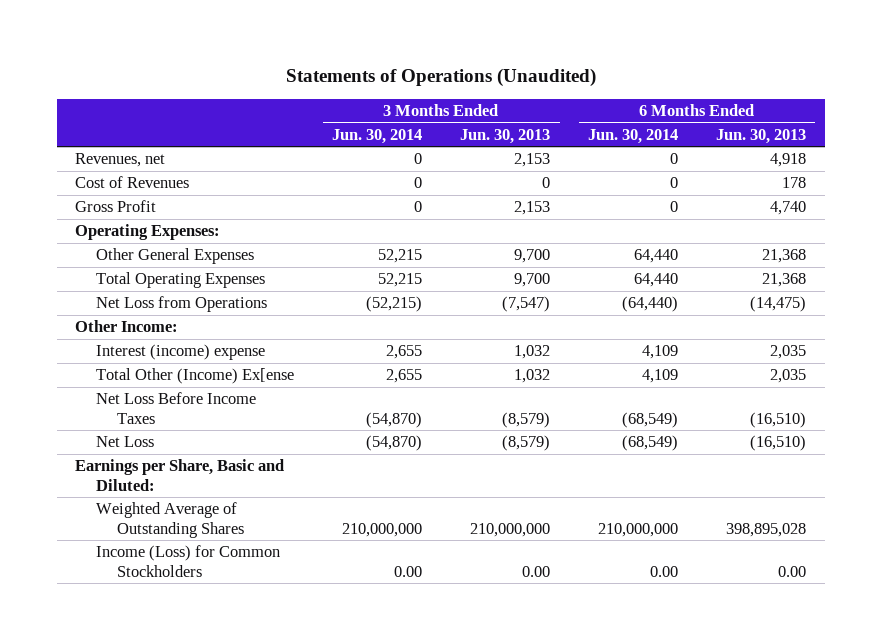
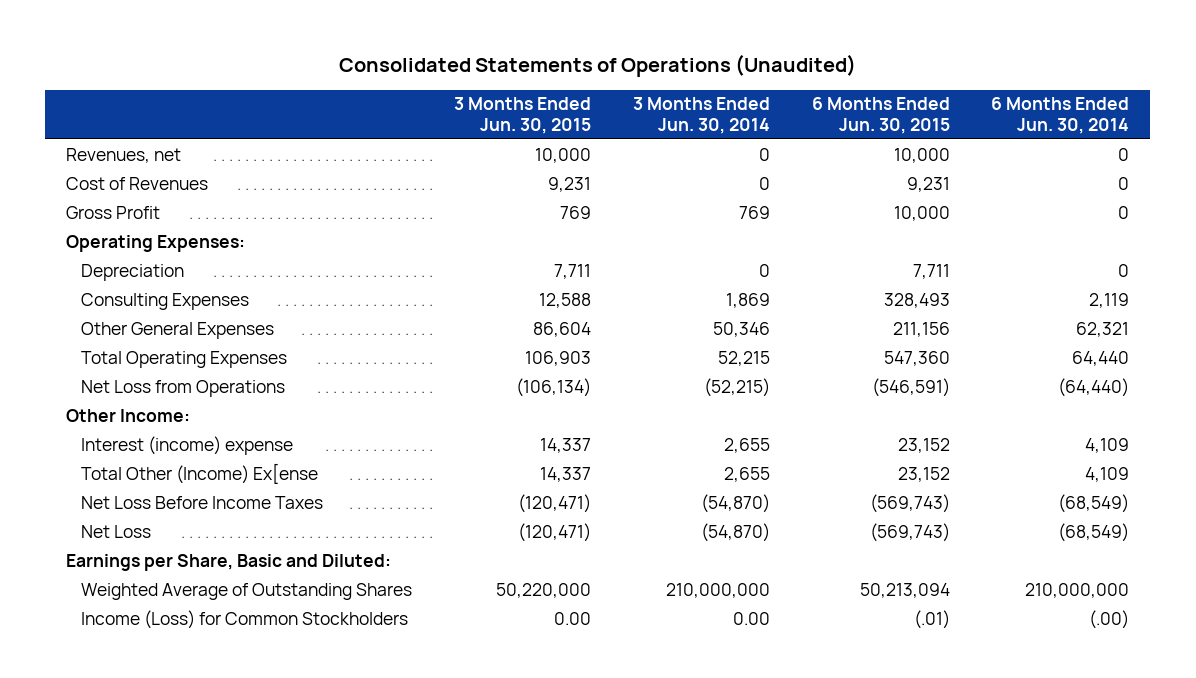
[285,68,596,88] Statements of Operations (Unaudited) -> [338,54,856,78] Consolidated Statements of Operations (Unaudited)
[460,128,551,144] Jun. 30, 2013 -> none
[715,128,806,144] Jun. 30, 2013 -> none
none -> [453,97,591,135] 3 Months Ended Jun. 30, 2015
none -> [811,97,950,135] 6 Months Ended Jun. 30, 2015
[414,201,423,213] 0 -> [738,205,770,219] 769
none -> [81,263,185,281] Depreciation
none -> [81,292,250,310] Consulting Expenses
[378,249,423,264] 52,215 -> [712,321,770,337] 50,346
[634,249,679,264] 64,440 -> [1076,321,1130,337] 62,321
[650,565,679,577] 0.00 -> [1089,609,1130,629] (.00)

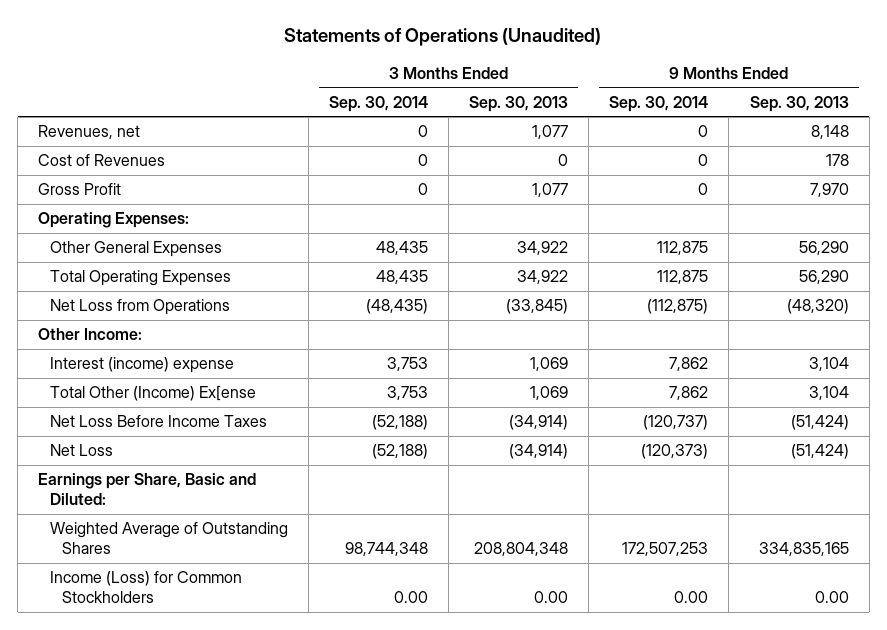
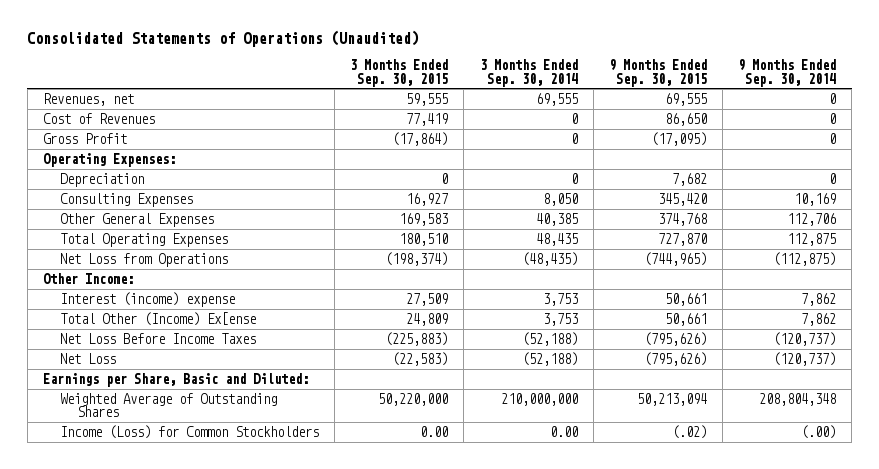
[284,28,602,47] Statements of Operations (Unaudited) -> [27,30,420,48] Consolidated Statements of Operations (Unaudited)
[469,95,569,112] Sep. 30, 2013 -> none
[749,95,849,112] Sep. 30, 2013 -> none
none -> [350,59,449,87] 3 Months Ended Sep. 30, 2015
none -> [608,59,707,87] 9 Months Ended Sep. 30, 2015
[418,125,429,138] 0 -> [535,92,578,106] 69,555
none -> [59,172,144,187] Depreciation
none -> [59,192,193,207] Consulting Expenses
[376,241,429,256] 48,435 -> [535,212,578,226] 40,385
[657,241,709,256] 112,875 -> [787,212,837,226] 112,706
[641,444,709,460] (120,373) -> [773,351,837,366] (120,737)
[345,542,429,557] 98,744,348 -> [500,392,578,406] 210,000,000
[622,542,709,557] 172,507,253 -> [759,392,837,406] 208,804,348
[674,591,709,604] 0.00 -> [801,424,837,439] (.00)

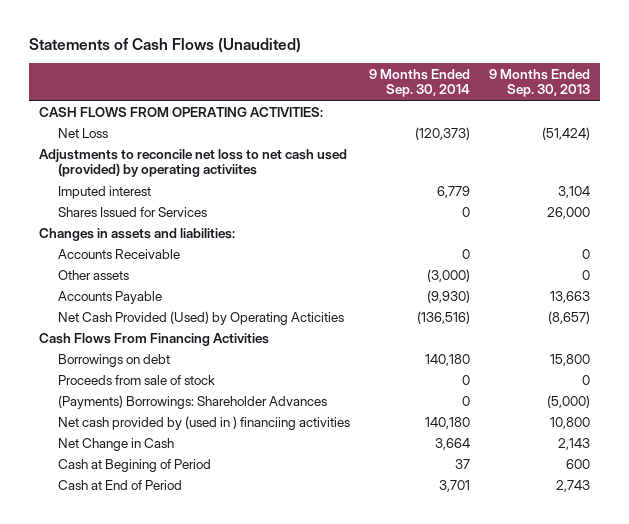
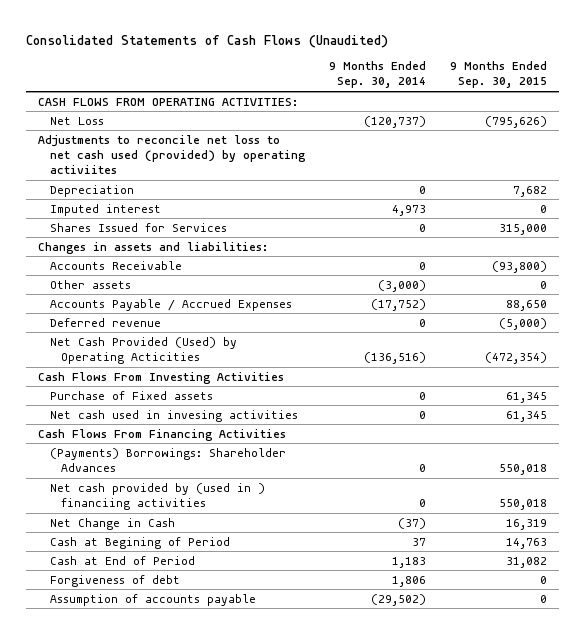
[29,38,302,54] Statements of Cash Flows (Unaudited) -> [26,34,389,48] Consolidated Statements of Cash Flows (Unaudited)
[489,68,591,98] 9 Months Ended Sep. 30, 2013 -> none
none -> [449,61,547,89] 9 Months Ended Sep. 30, 2015
[415,126,471,140] (120,373) -> [363,115,426,128] (120,737)
none -> [49,184,134,197] Depreciation
[437,185,471,198] 6,779 -> [391,204,426,216] 4,973
[58,290,163,304] Accounts Payable -> [49,298,292,311] Accounts Payable / Accrued Expenses
[427,289,471,303] (9,930) -> [370,298,426,311] (17,752)
none -> [49,317,161,327] Deferred revenue
none -> [38,371,285,384] Cash Flows From Investing Activities
none -> [49,390,213,400] Purchase of Fixed assets
none -> [49,409,298,422] Net cash used in invesing activities
[58,353,171,367] Borrowings on debt -> none
[58,374,216,385] Proceeds from sale of stock -> none
[425,416,471,429] 140,180 -> [418,498,426,507] 0
[435,437,471,450] 3,664 -> [397,517,426,529] (37)
[439,479,471,492] 3,701 -> [391,556,426,568] 1,183
none -> [49,574,180,587] Forgiveness of debt
none -> [49,593,256,606] Assumption of accounts payable

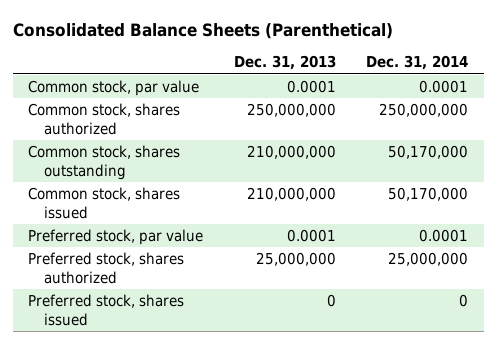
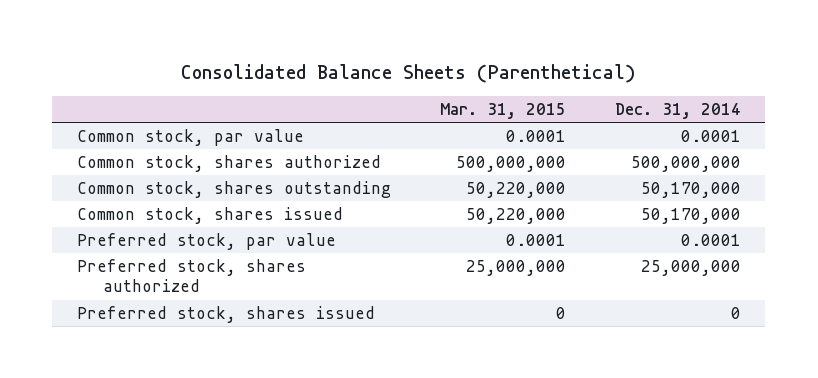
[233,55,336,71] Dec. 31, 2013 -> none
none -> [439,103,566,120] Mar. 31, 2015
[379,102,469,117] 250,000,000 -> [630,156,741,173] 500,000,000

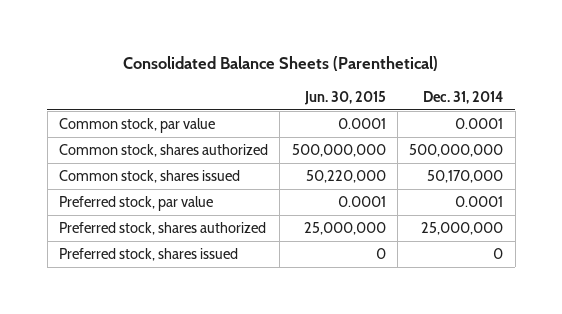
[439,103,566,120] Mar. 31, 2015 -> none
none -> [303,90,386,105] Jun. 30, 2015
[76,181,391,199] Common stock, shares outstanding -> none

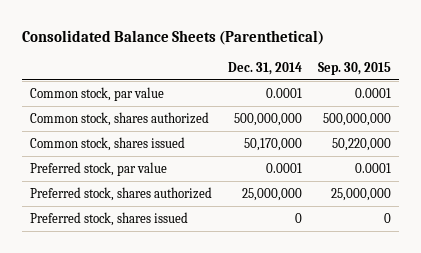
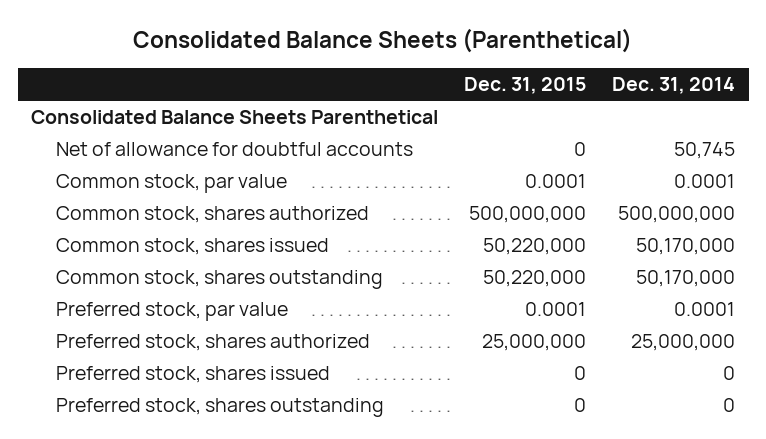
[318,61,392,75] Sep. 30, 2015 -> none
none -> [464,77,587,95] Dec. 31, 2015
none -> [30,110,438,125] Consolidated Balance Sheets Parenthetical
none -> [56,142,414,157] Net of allowance for doubtful accounts
none -> [56,270,384,290] Common stock, shares outstanding
none -> [56,398,385,418] Preferred stock, shares outstanding

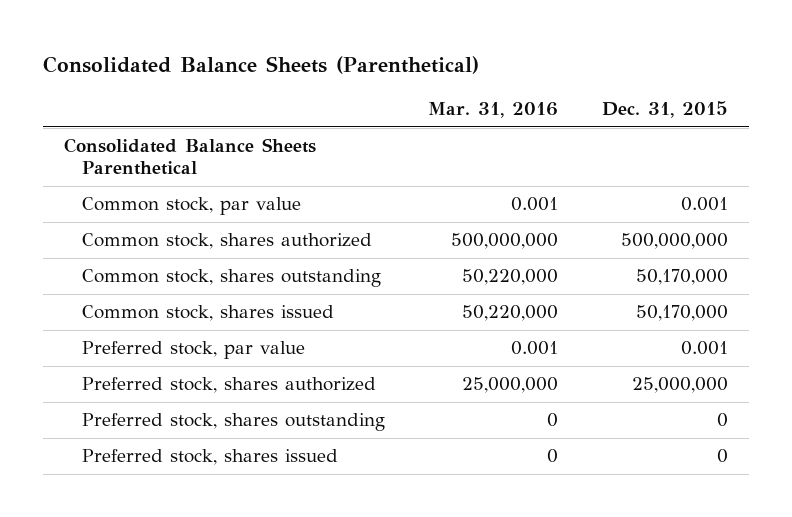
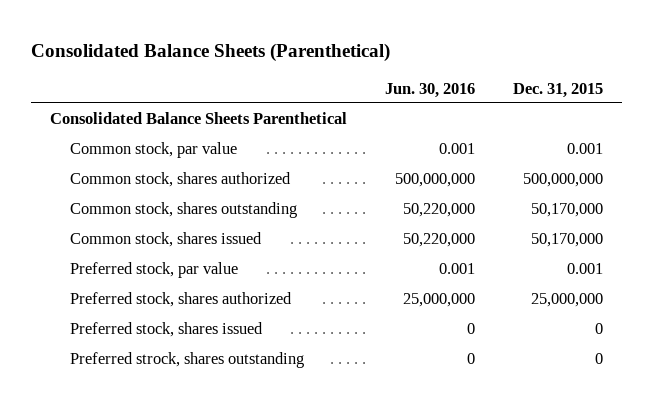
[428,102,559,119] Mar. 31, 2016 -> none
none -> [384,82,475,98] Jun. 30, 2016
[82,413,386,432] Preferred stock, shares outstanding -> none
none -> [69,352,304,369] Preferred strock, shares outstanding

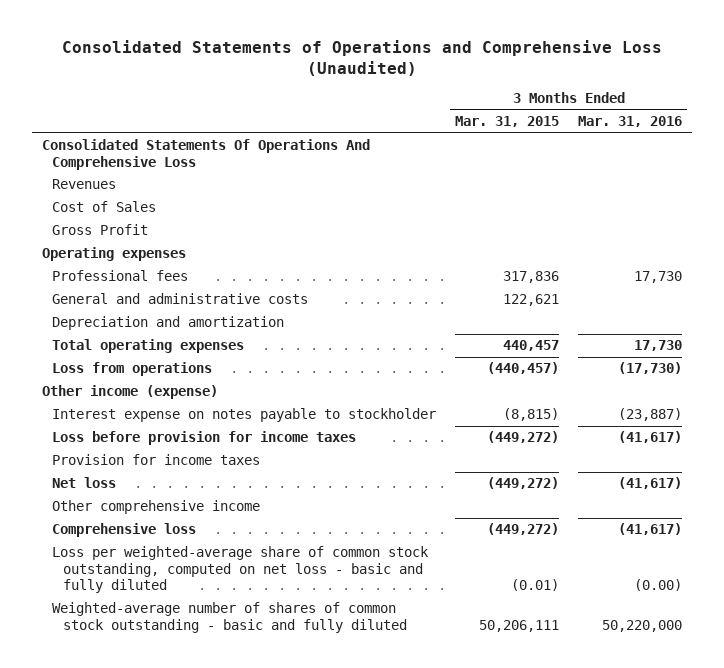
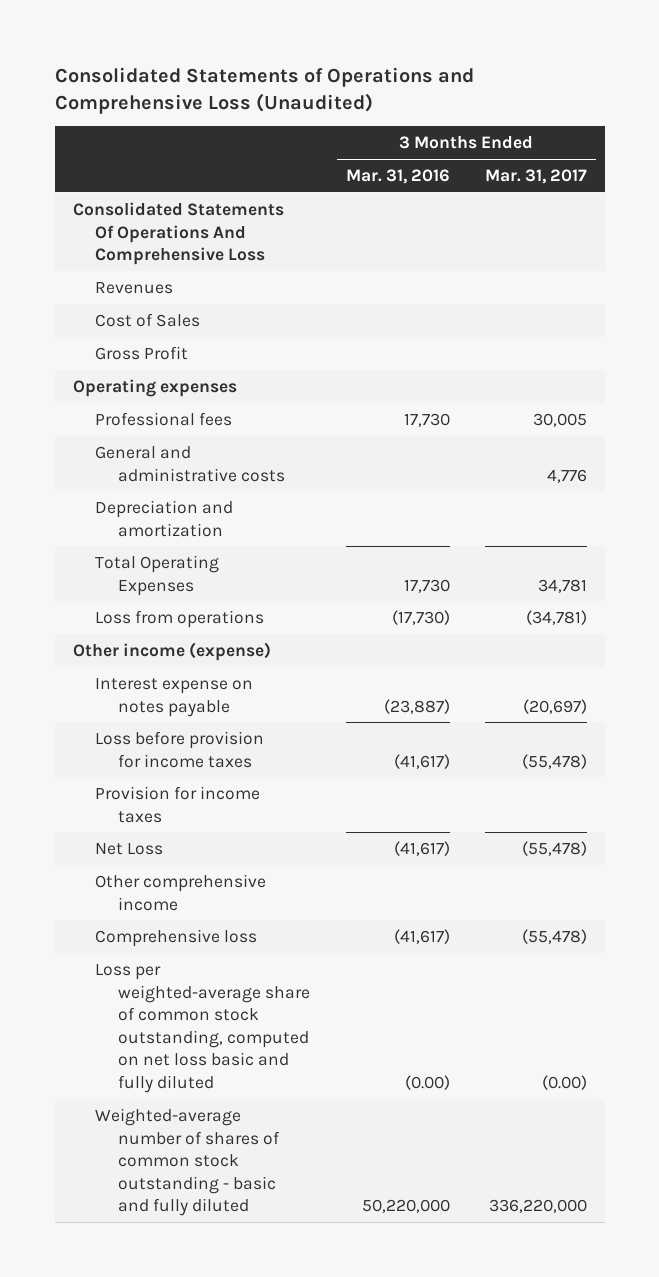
[455,116,560,128] Mar. 31, 2015 -> none
none -> [484,168,587,184] Mar. 31, 2017
[52,339,245,354] Total operating expenses -> [95,554,220,596] Total Operating Expenses
[52,408,437,423] Interest expense on notes payable to stockholder -> [95,677,254,717] Interest expense on notes payable
[52,477,117,489] Net loss -> [95,842,164,855] Net Loss
[52,546,430,594] Loss per weighted-average share of common stock outstanding, computed on net loss - basic and fully diluted -> [95,963,311,1094] Loss per weighted-average share of common stock outstanding, computed on net loss basic and fully diluted

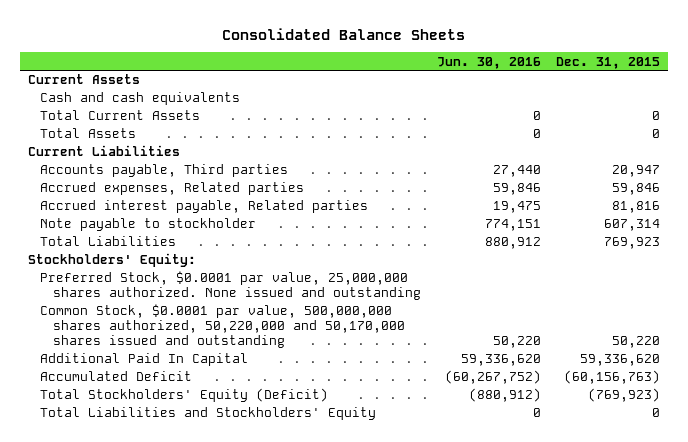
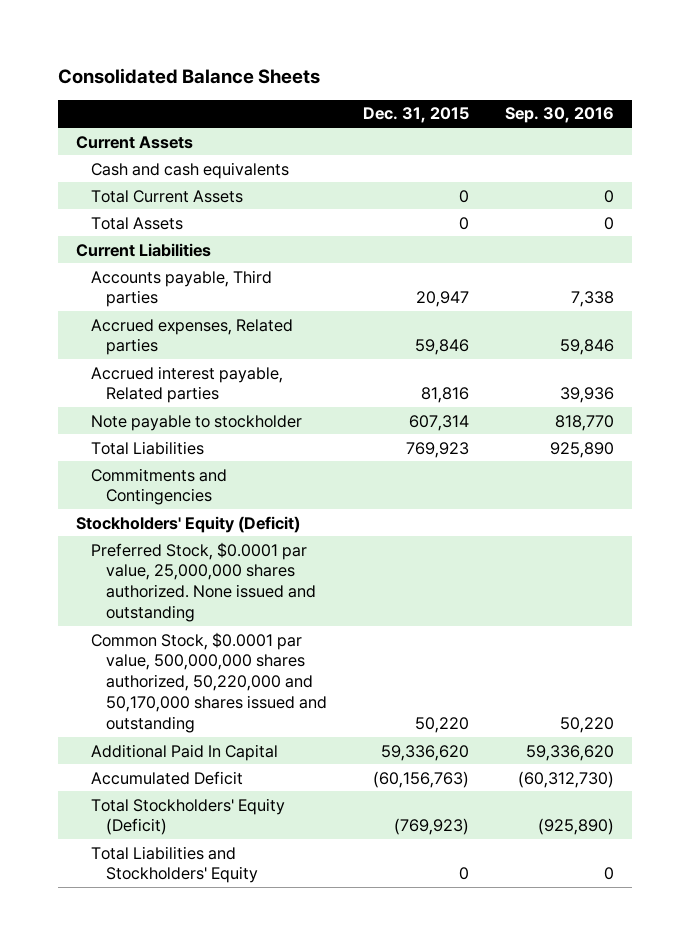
[436,56,541,69] Jun. 30, 2016 -> none
none -> [504,107,614,124] Sep. 30, 2016
none -> [90,467,227,506] Commitments and Contingencies
[27,253,196,268] Stockholders' Equity: -> [75,515,300,533] Stockholders' Equity (Deficit)

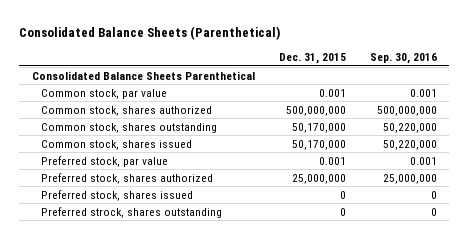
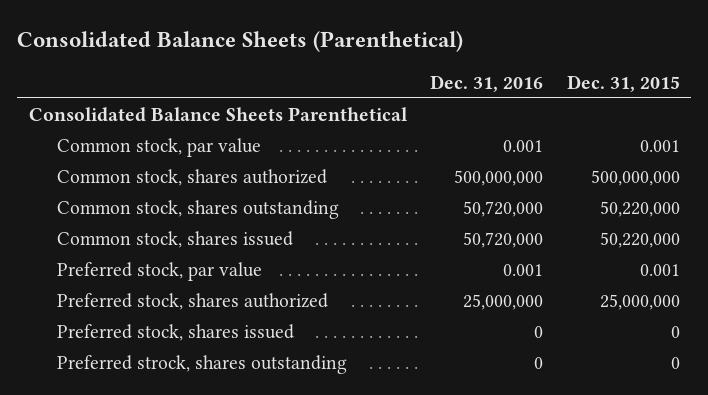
[369,53,437,65] Sep. 30, 2016 -> none
none -> [430,74,544,92] Dec. 31, 2016
[291,122,346,133] 50,170,000 -> [599,200,680,217] 50,220,000
[291,139,346,150] 50,170,000 -> [599,231,680,248] 50,220,000

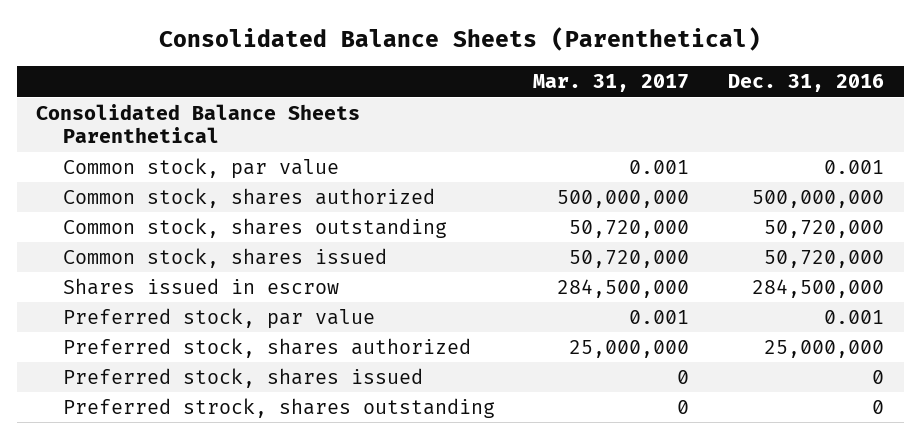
[566,74,680,92] Dec. 31, 2015 -> none
none -> [533,74,690,93] Mar. 31, 2017
none -> [62,277,339,295] Shares issued in escrow

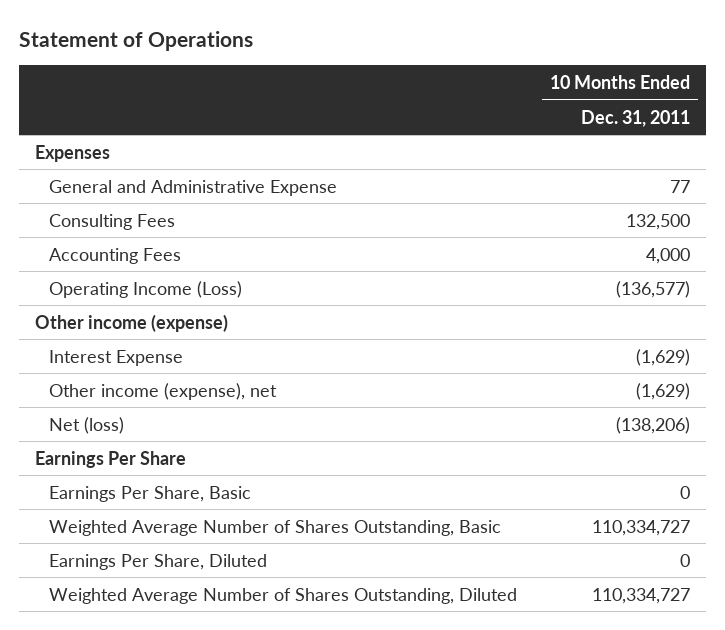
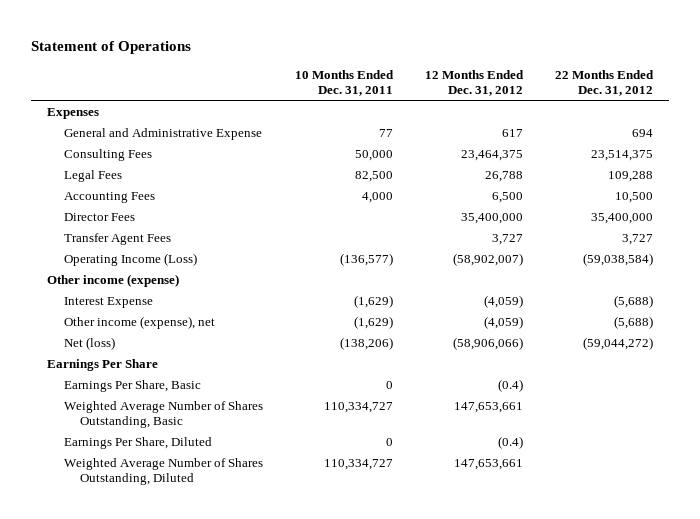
none -> [424,69,524,97] 12 Months Ended Dec. 31, 2012
none -> [555,69,655,97] 22 Months Ended Dec. 31, 2012
[625,213,690,230] 132,500 -> [354,149,393,161] 50,000
none -> [63,169,122,182] Legal Fees
none -> [63,212,135,221] Director Fees
none -> [63,232,171,245] Transfer Agent Fees

